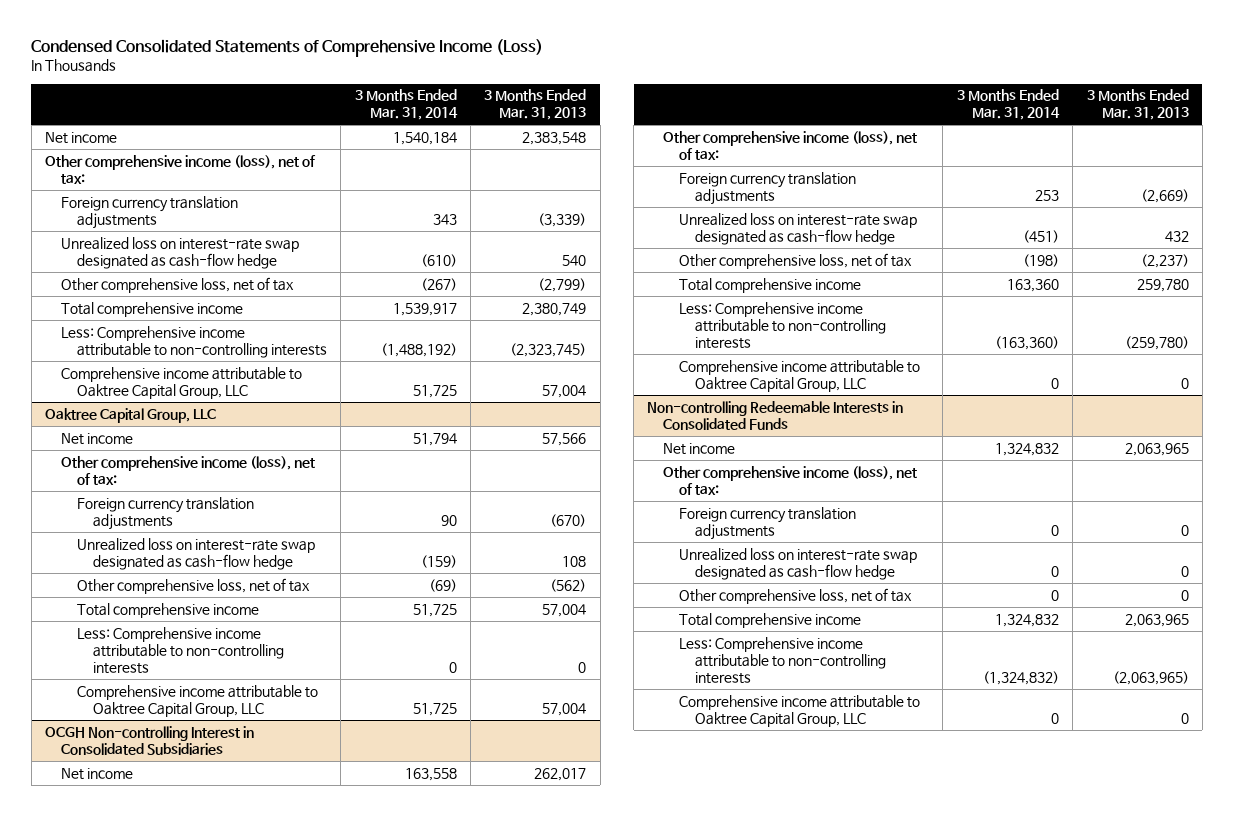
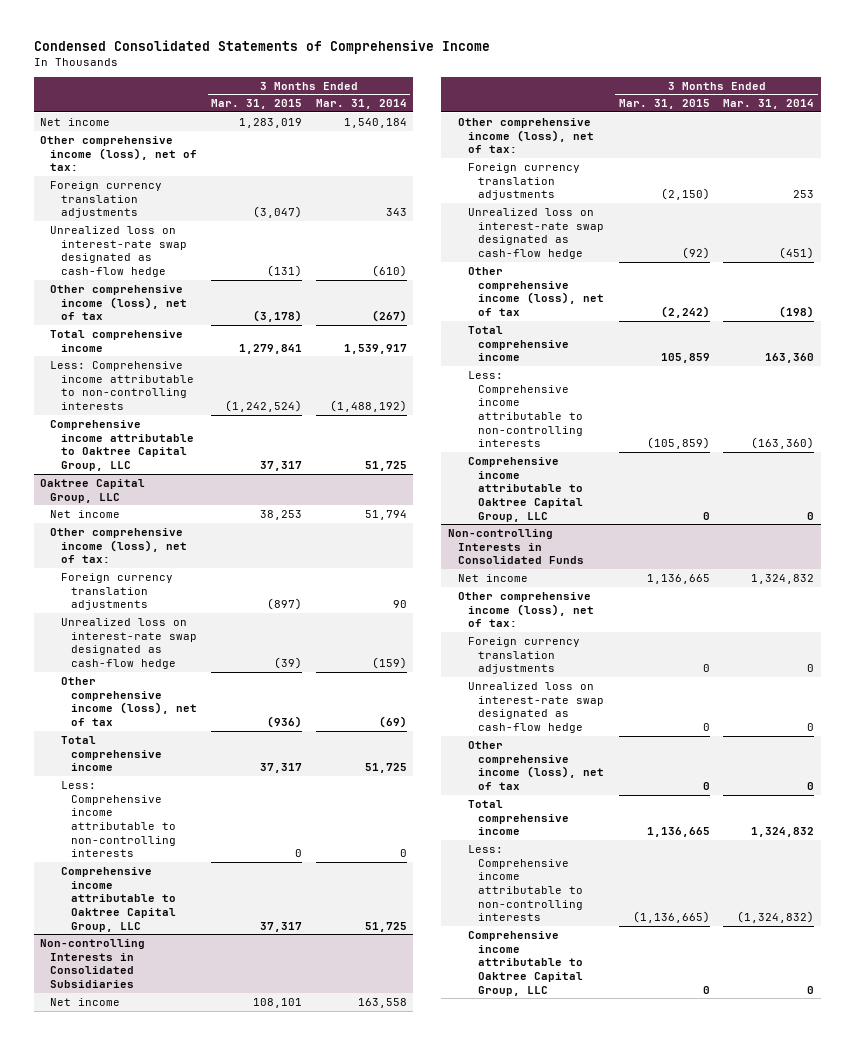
[31,39,544,58] Condensed Consolidated Statements of Comprehensive Income (Loss) -> [33,39,490,54] Condensed Consolidated Statements of Comprehensive Income
[484,89,587,121] 3 Months Ended Mar. 31, 2013 -> none
none -> [211,99,303,110] Mar. 31, 2015
[61,276,295,293] Other comprehensive loss, net of tax -> [50,284,187,321] Other comprehensive income (loss), net of tax
[76,577,310,594] Other comprehensive loss, net of tax -> [60,676,197,726] Other comprehensive income (loss), net of tax
[45,725,255,755] OCGH Non-controlling Interest in Consolidated Subsidiaries -> [40,938,146,988] Non-controlling Interests in Consolidated Subsidiaries
[679,252,913,269] Other comprehensive loss, net of tax -> [468,266,605,316] Other comprehensive income (loss), net of tax
[647,400,904,430] Non-controlling Redeemable Interests in Consolidated Funds -> [448,528,585,565] Non-controlling Interests in Consolidated Funds
[679,587,913,604] Other comprehensive loss, net of tax -> [468,740,605,790] Other comprehensive income (loss), net of tax

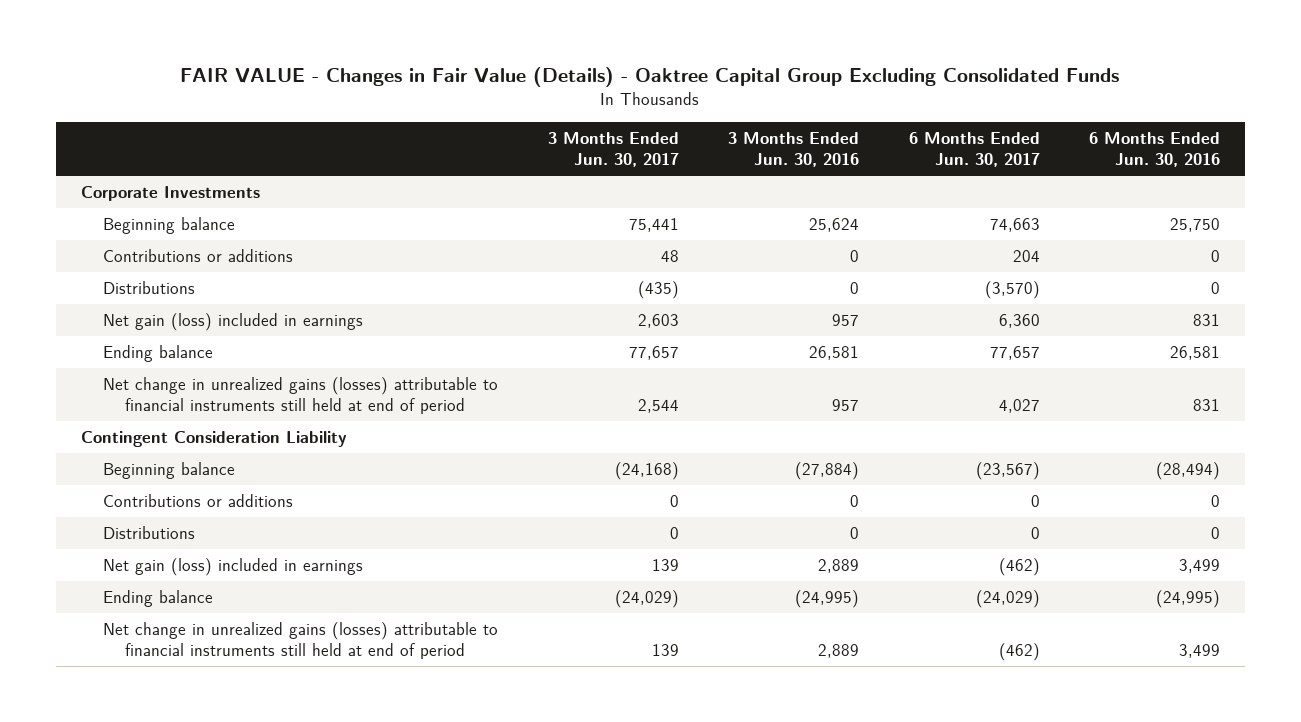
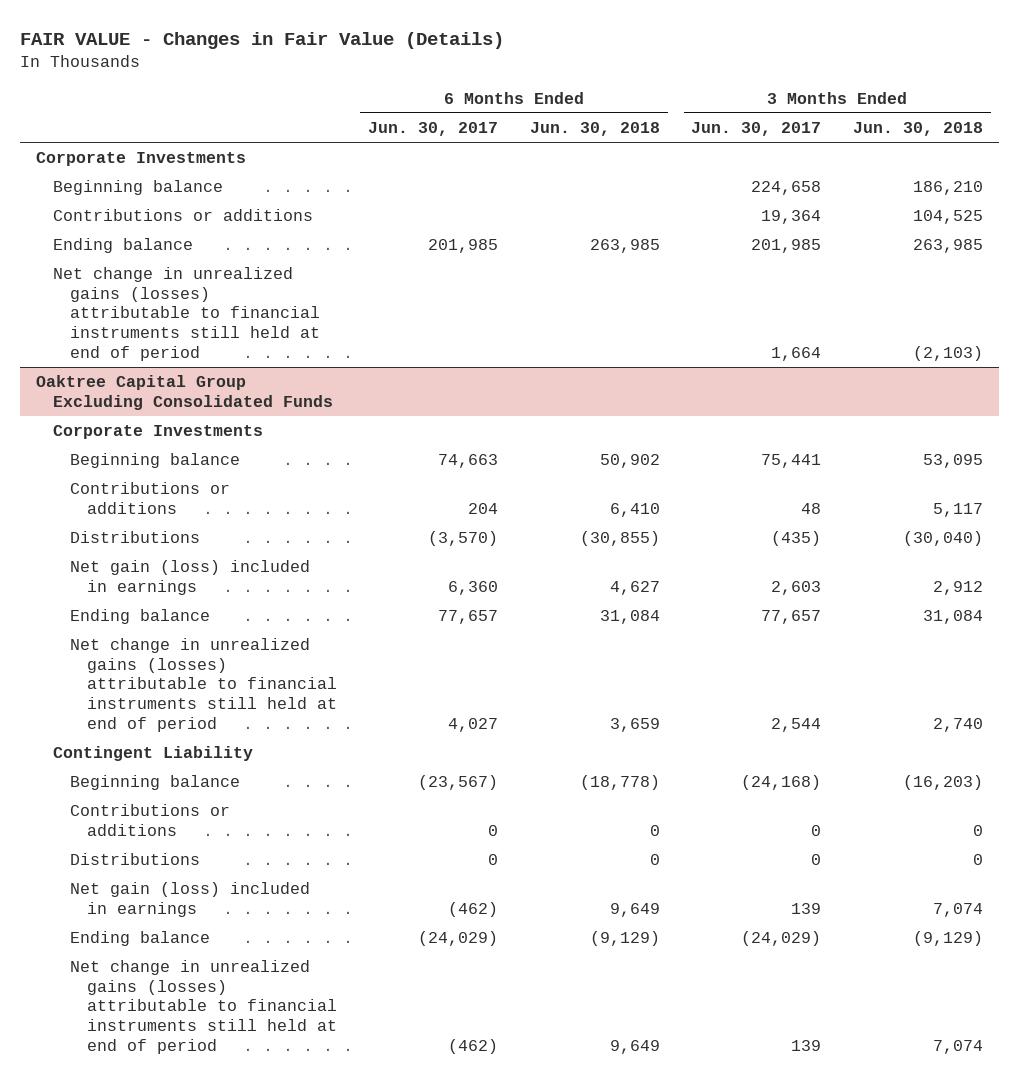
[180,67,1120,88] FAIR VALUE - Changes in Fair Value (Details) - Oaktree Capital Group Excluding Consolidated Funds -> [19,32,504,50] FAIR VALUE - Changes in Fair Value (Details)
[728,132,860,168] 3 Months Ended Jun. 30, 2016 -> none
[1089,132,1221,168] 6 Months Ended Jun. 30, 2016 -> none
none -> [529,121,660,136] Jun. 30, 2018
none -> [852,121,983,136] Jun. 30, 2018
none -> [52,179,223,195] Beginning balance
none -> [52,208,313,221] Contributions or additions
none -> [52,237,193,253] Ending balance
none -> [52,266,320,361] Net change in unrealized gains (losses) attributable to financial instruments still held at end of period
none -> [35,374,333,410] Oaktree Capital Group Excluding Consolidated Funds
none -> [52,424,263,439] Corporate Investments
[80,431,347,448] Contingent Consideration Liability -> [52,745,253,761] Contingent Liability

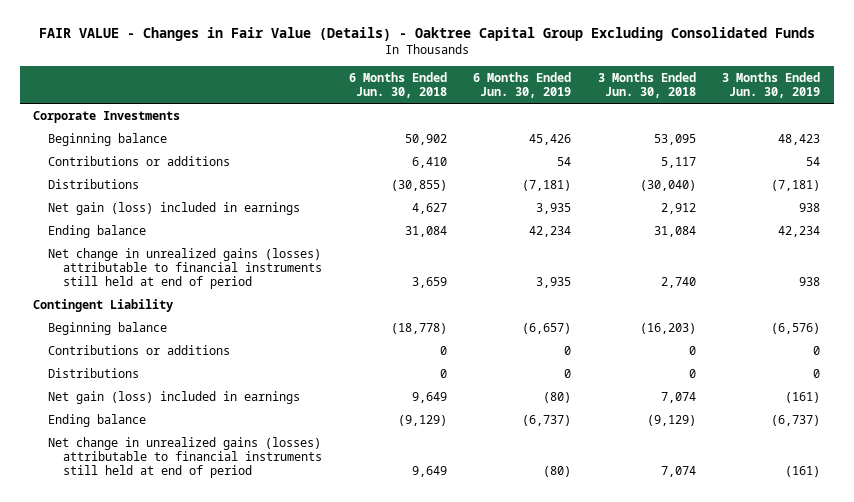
[19,32,504,50] FAIR VALUE - Changes in Fair Value (Details) -> [38,27,815,42] FAIR VALUE - Changes in Fair Value (Details) - Oaktree Capital Group Excluding Consolidated Funds
[368,121,499,136] Jun. 30, 2017 -> none
[691,121,822,136] Jun. 30, 2017 -> none
none -> [473,72,572,99] 6 Months Ended Jun. 30, 2019
none -> [722,72,821,99] 3 Months Ended Jun. 30, 2019
[52,179,223,195] Beginning balance -> none
[52,208,313,221] Contributions or additions -> none
[52,237,193,253] Ending balance -> none
[52,266,320,361] Net change in unrealized gains (losses) attributable to financial instruments still held at end of period -> none
[35,374,333,410] Oaktree Capital Group Excluding Consolidated Funds -> none
[52,424,263,439] Corporate Investments -> none

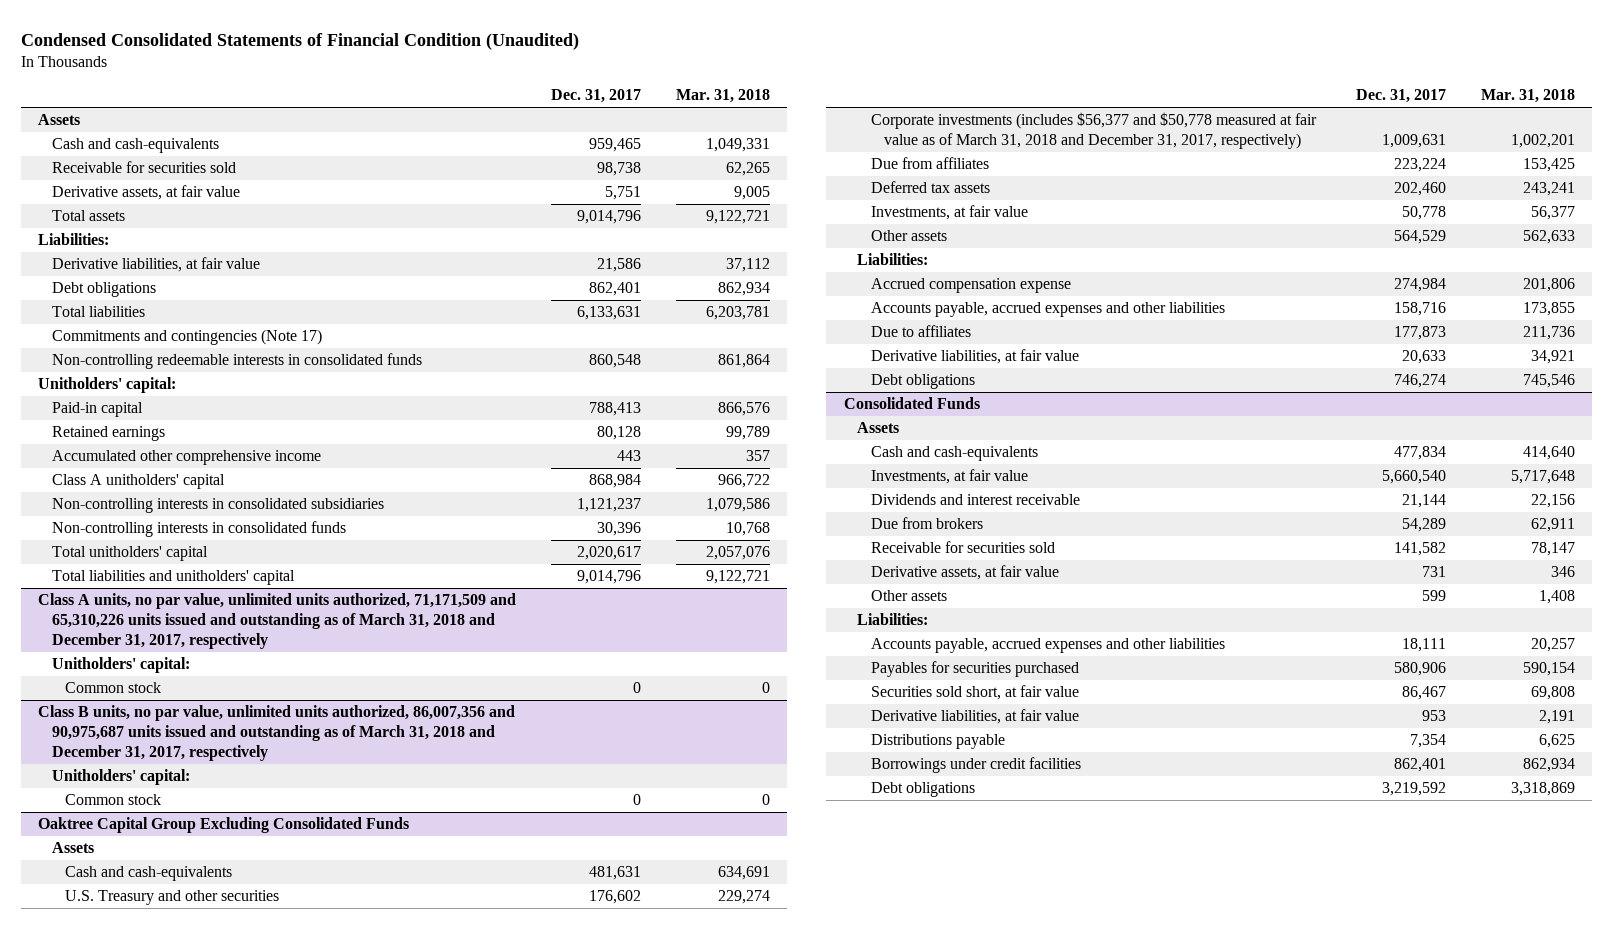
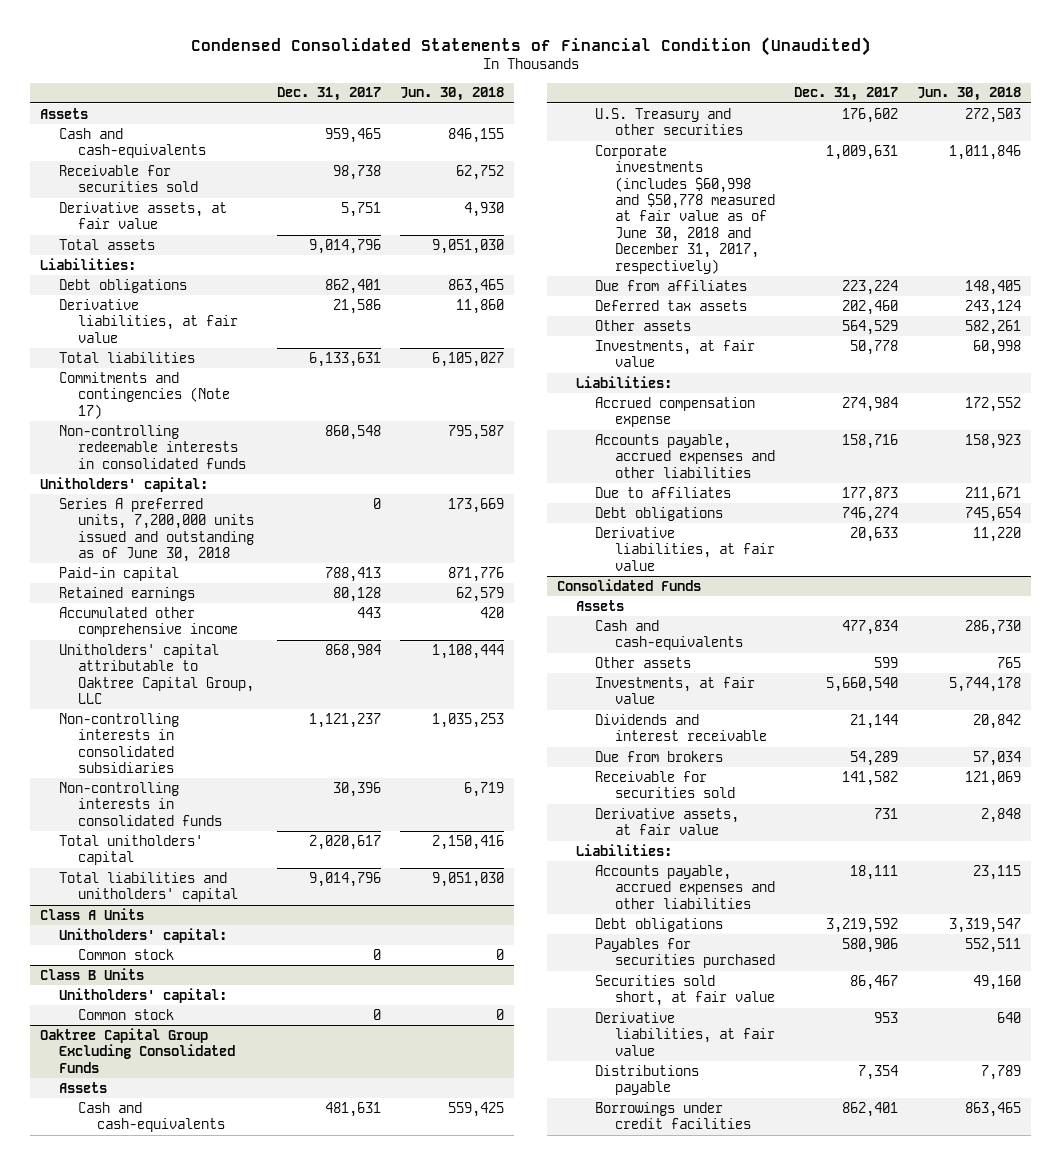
[675,89,770,104] Mar. 31, 2018 -> none
none -> [400,87,505,102] Jun. 30, 2018
[51,257,260,273] Derivative liabilities, at fair value -> [59,298,239,343] Derivative liabilities, at fair value
none -> [59,497,255,563] Series A preferred units, 7,200,000 units issued and outstanding as of June 30, 2018
[51,474,225,490] Class A unitholders' capital -> [59,643,255,705] Unitholders' capital attributable to Oaktree Capital Group, LLC
[38,593,517,650] Class A units, no par value, unlimited units authorized, 71,171,509 and 65,310,226 units issued and outstanding as of March 31, 2018 and December 31, 2017, respectively -> [40,907,145,920] Class A Units
[38,705,516,762] Class B units, no par value, unlimited units authorized, 86,007,356 and 90,975,687 units issued and outstanding as of March 31, 2018 and December 31, 2017, respectively -> [40,967,145,980] Class B Units
[870,112,1317,150] Corporate investments (includes $56,377 and $50,778 measured at fair value as of March 31, 2018 and December 31, 2017, respectively) -> [595,144,775,274] Corporate investments (includes $60,998 and $50,778 measured at fair value as of June 30, 2018 and December 31, 2017, respectively)
[870,205,1028,221] Investments, at fair value -> [595,339,756,368] Investments, at fair value
[870,349,1079,365] Derivative liabilities, at fair value -> [595,526,775,571] Derivative liabilities, at fair value
[870,590,947,602] Other assets -> [595,656,692,668] Other assets
[870,782,975,798] Debt obligations -> [595,917,724,932] Debt obligations

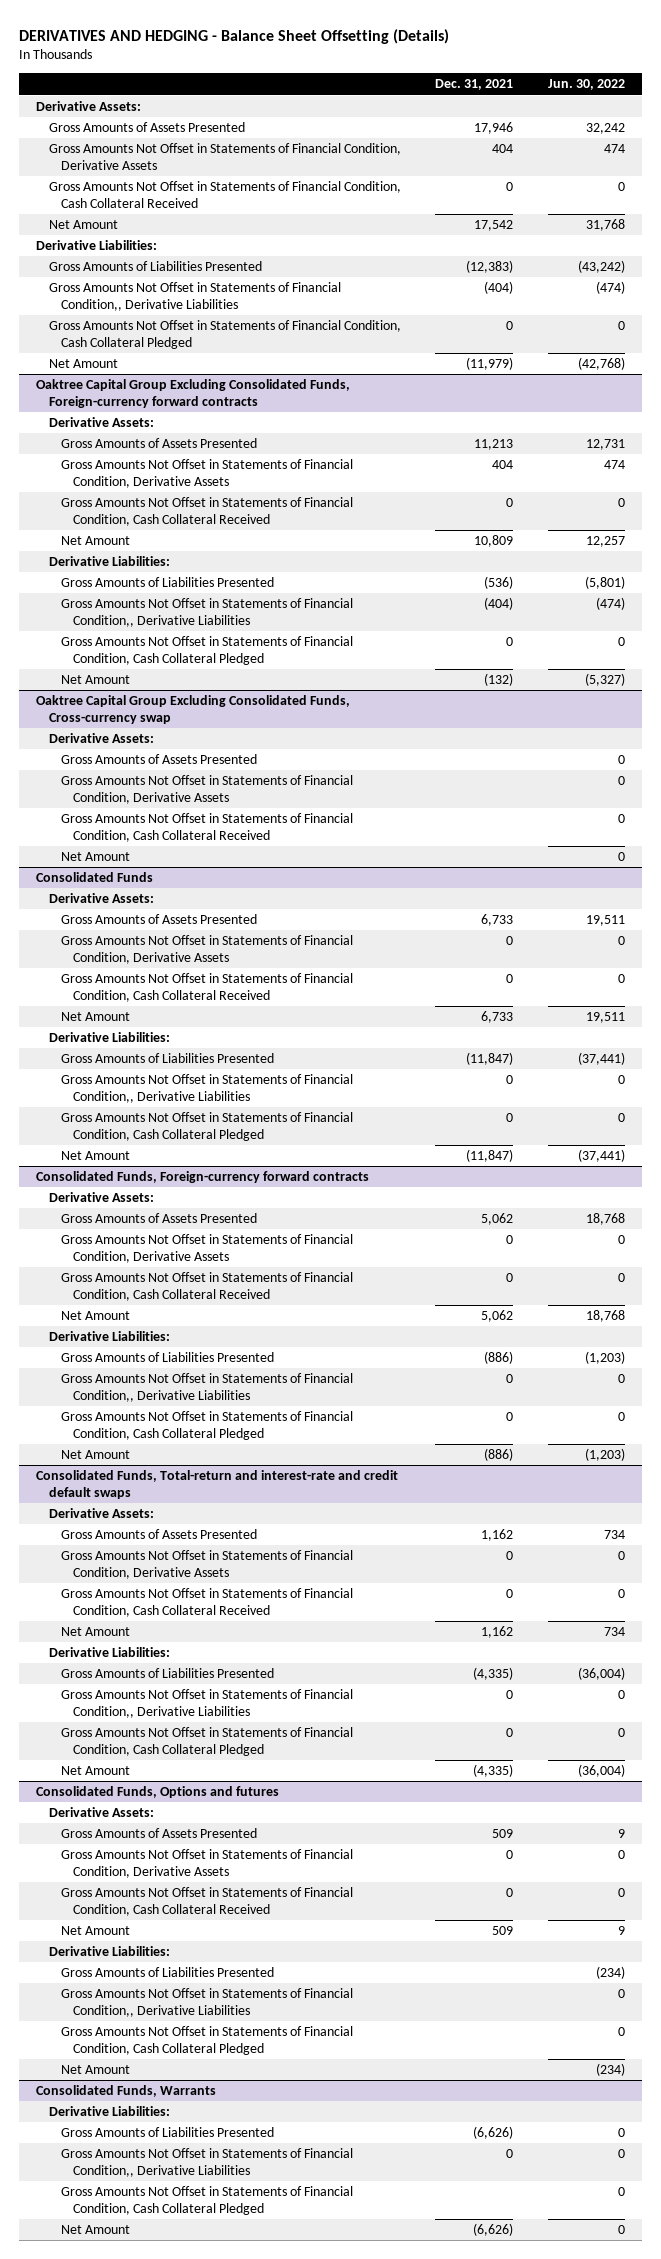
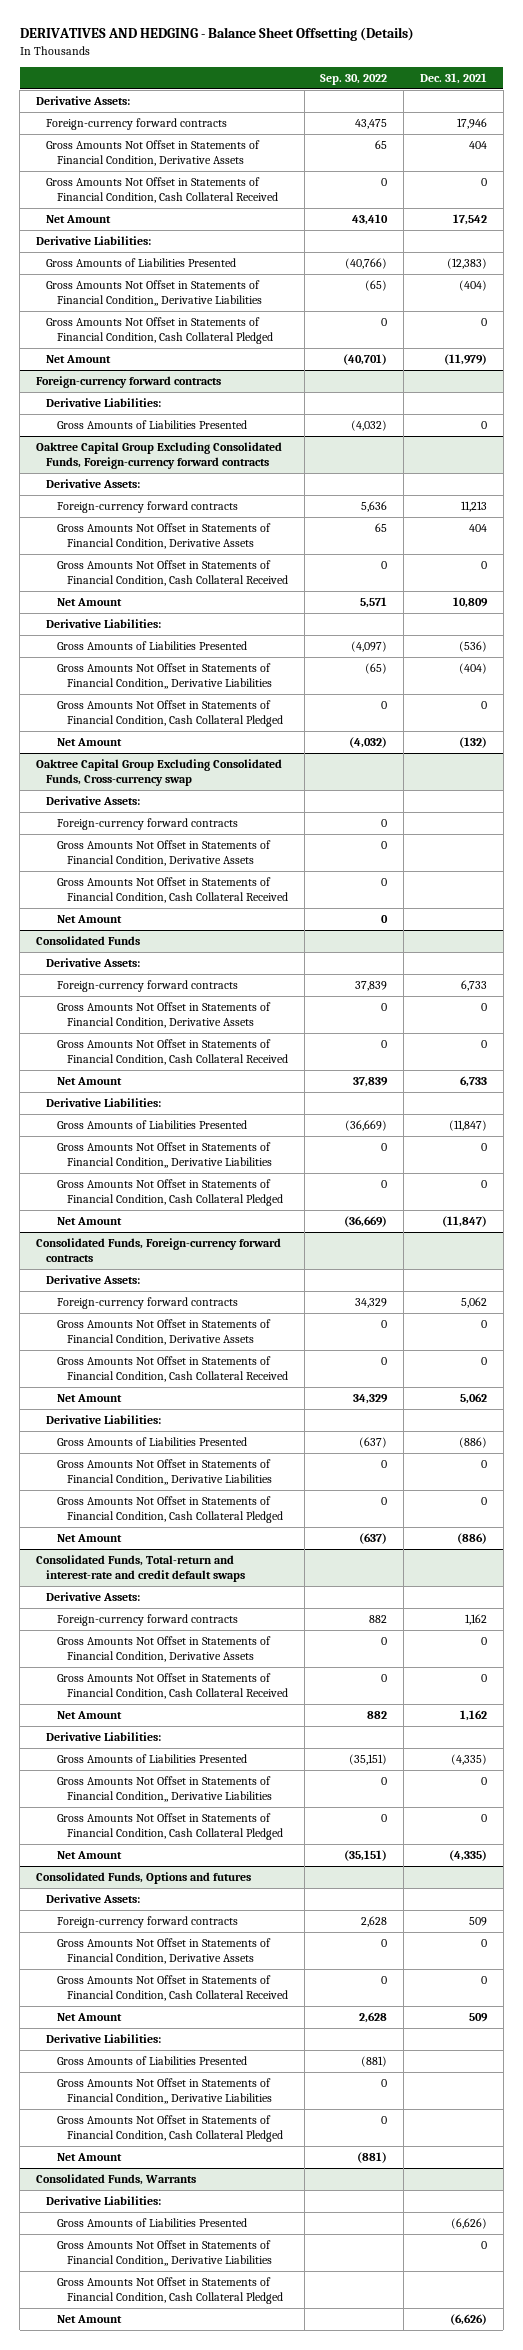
[547,79,625,91] Jun. 30, 2022 -> none
none -> [320,73,388,85] Sep. 30, 2022
[48,122,245,133] Gross Amounts of Assets Presented -> [46,118,228,131] Foreign-currency forward contracts
none -> [35,376,221,389] Foreign-currency forward contracts
none -> [46,398,162,408] Derivative Liabilities:
none -> [56,420,247,430] Gross Amounts of Liabilities Presented
[60,438,257,449] Gross Amounts of Assets Presented -> [56,501,238,514] Foreign-currency forward contracts
[60,754,257,765] Gross Amounts of Assets Presented -> [56,818,238,831] Foreign-currency forward contracts
[60,914,257,925] Gross Amounts of Assets Presented -> [56,980,238,993] Foreign-currency forward contracts
[60,1213,257,1224] Gross Amounts of Assets Presented -> [56,1297,238,1310] Foreign-currency forward contracts
[60,1529,257,1540] Gross Amounts of Assets Presented -> [56,1614,238,1627] Foreign-currency forward contracts
[60,1828,257,1839] Gross Amounts of Assets Presented -> [56,1916,238,1929] Foreign-currency forward contracts

